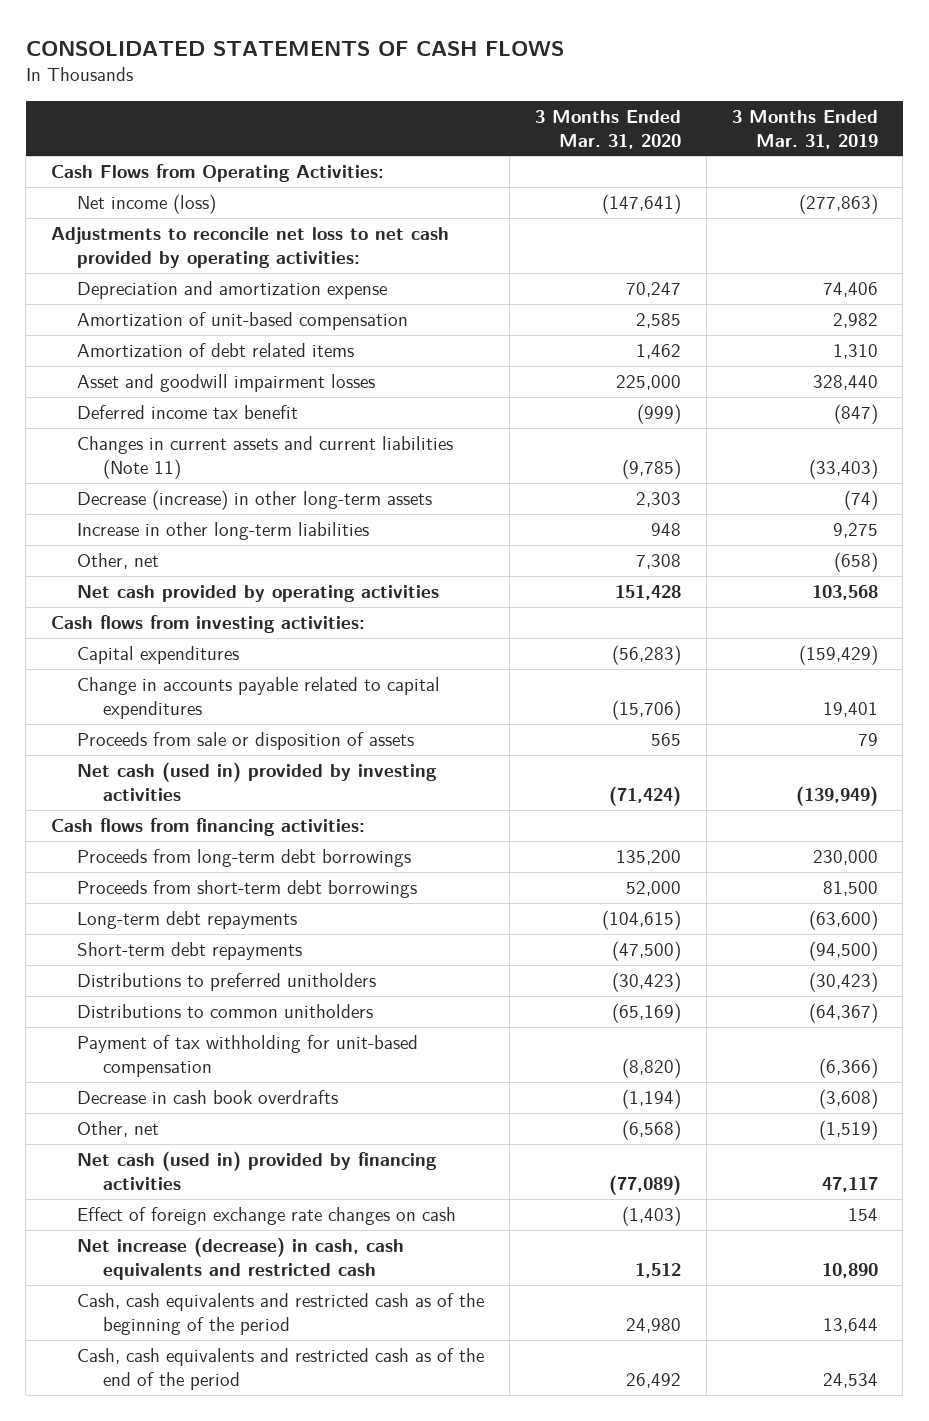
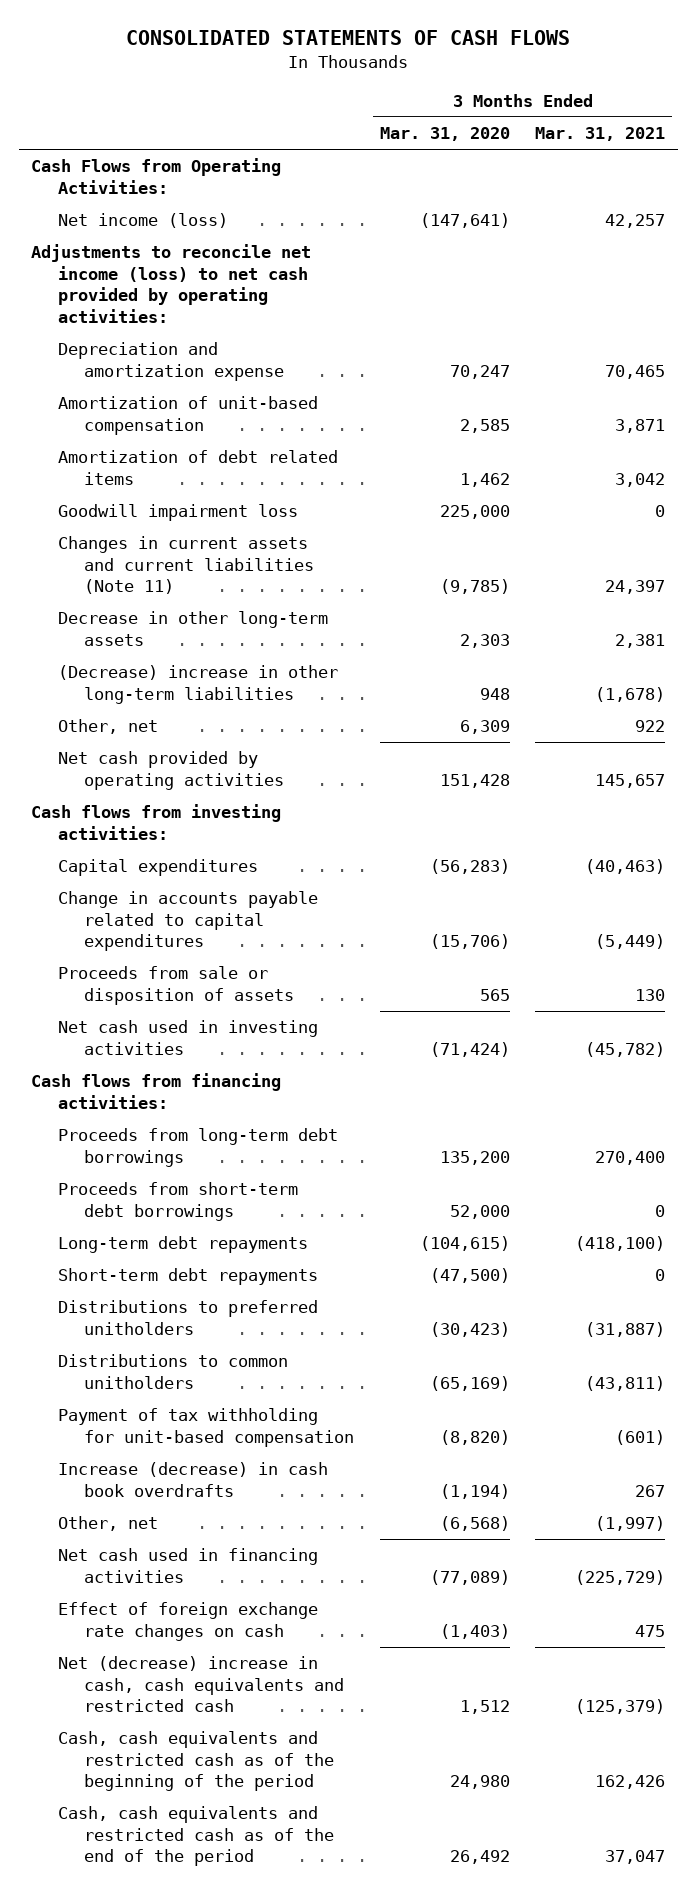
[731,109,878,149] 3 Months Ended Mar. 31, 2019 -> none
none -> [535,127,666,142] Mar. 31, 2021
[51,227,450,268] Adjustments to reconcile net loss to net cash provided by operating activities: -> [31,244,312,324] Adjustments to reconcile net income (loss) to net cash provided by operating activities:
[77,405,299,420] Deferred income tax benefit -> none
[77,374,376,393] Asset and goodwill impairment losses -> [57,504,298,522] Goodwill impairment loss
[77,490,433,511] Decrease (increase) in other long-term assets -> [57,611,328,646] Decrease in other long-term assets
[77,522,370,541] Increase in other long-term liabilities -> [57,665,338,704] (Decrease) increase in other long-term liabilities
[635,554,681,570] 7,308 -> [459,720,510,735] 6,309
[77,762,438,801] Net cash (used in) provided by investing activities -> [57,1020,318,1055] Net cash used in investing activities
[77,1090,339,1105] Decrease in cash book overdrafts -> [57,1462,328,1497] Increase (decrease) in cash book overdrafts
[77,1151,438,1190] Net cash (used in) provided by financing activities -> [57,1548,318,1583] Net cash used in financing activities
[77,1237,405,1280] Net increase (decrease) in cash, cash equivalents and restricted cash -> [57,1656,345,1713] Net (decrease) increase in cash, cash equivalents and restricted cash

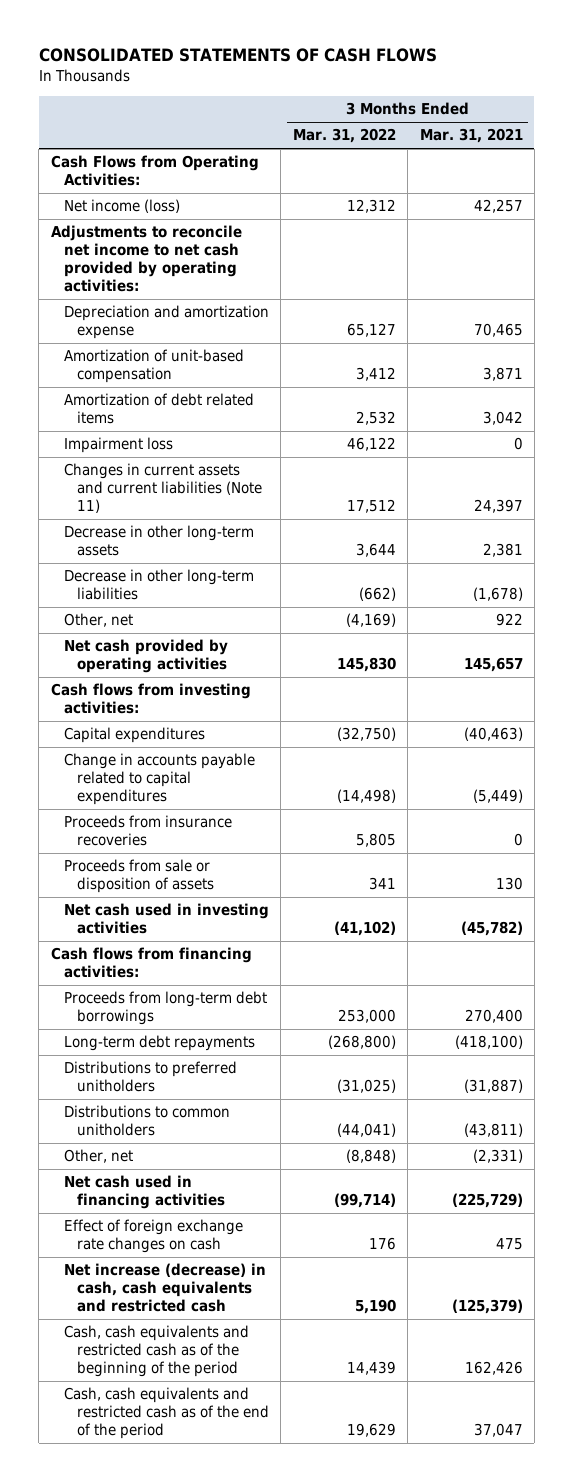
[379,127,510,142] Mar. 31, 2020 -> none
none -> [292,128,396,144] Mar. 31, 2022
[31,244,312,324] Adjustments to reconcile net income (loss) to net cash provided by operating activities: -> [50,225,242,292] Adjustments to reconcile net income to net cash provided by operating activities:
[57,504,298,522] Goodwill impairment loss -> [63,437,173,454] Impairment loss
[57,665,338,704] (Decrease) increase in other long-term liabilities -> [63,569,254,601] Decrease in other long-term liabilities
none -> [63,815,232,847] Proceeds from insurance recoveries
[57,1182,298,1221] Proceeds from short-term debt borrowings -> none
[57,1268,318,1286] Short-term debt repayments -> none
[57,1408,355,1447] Payment of tax withholding for unit-based compensation -> none
[57,1462,328,1497] Increase (decrease) in cash book overdrafts -> none
[595,1516,666,1532] (1,997) -> [472,1149,523,1164] (2,331)
[57,1656,345,1713] Net (decrease) increase in cash, cash equivalents and restricted cash -> [63,1263,266,1313] Net increase (decrease) in cash, cash equivalents and restricted cash

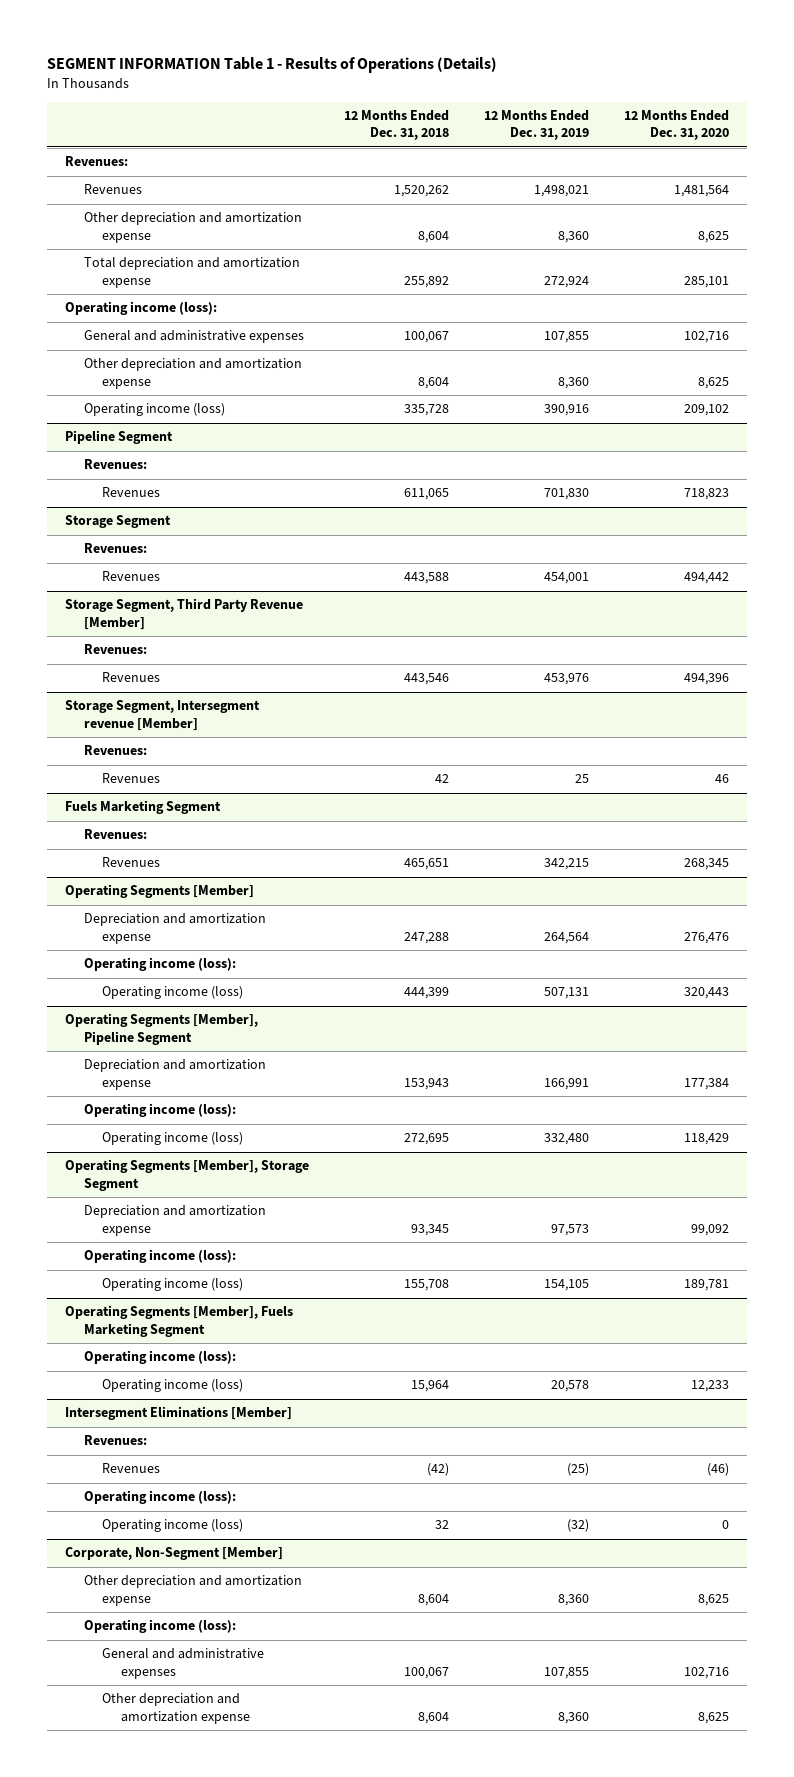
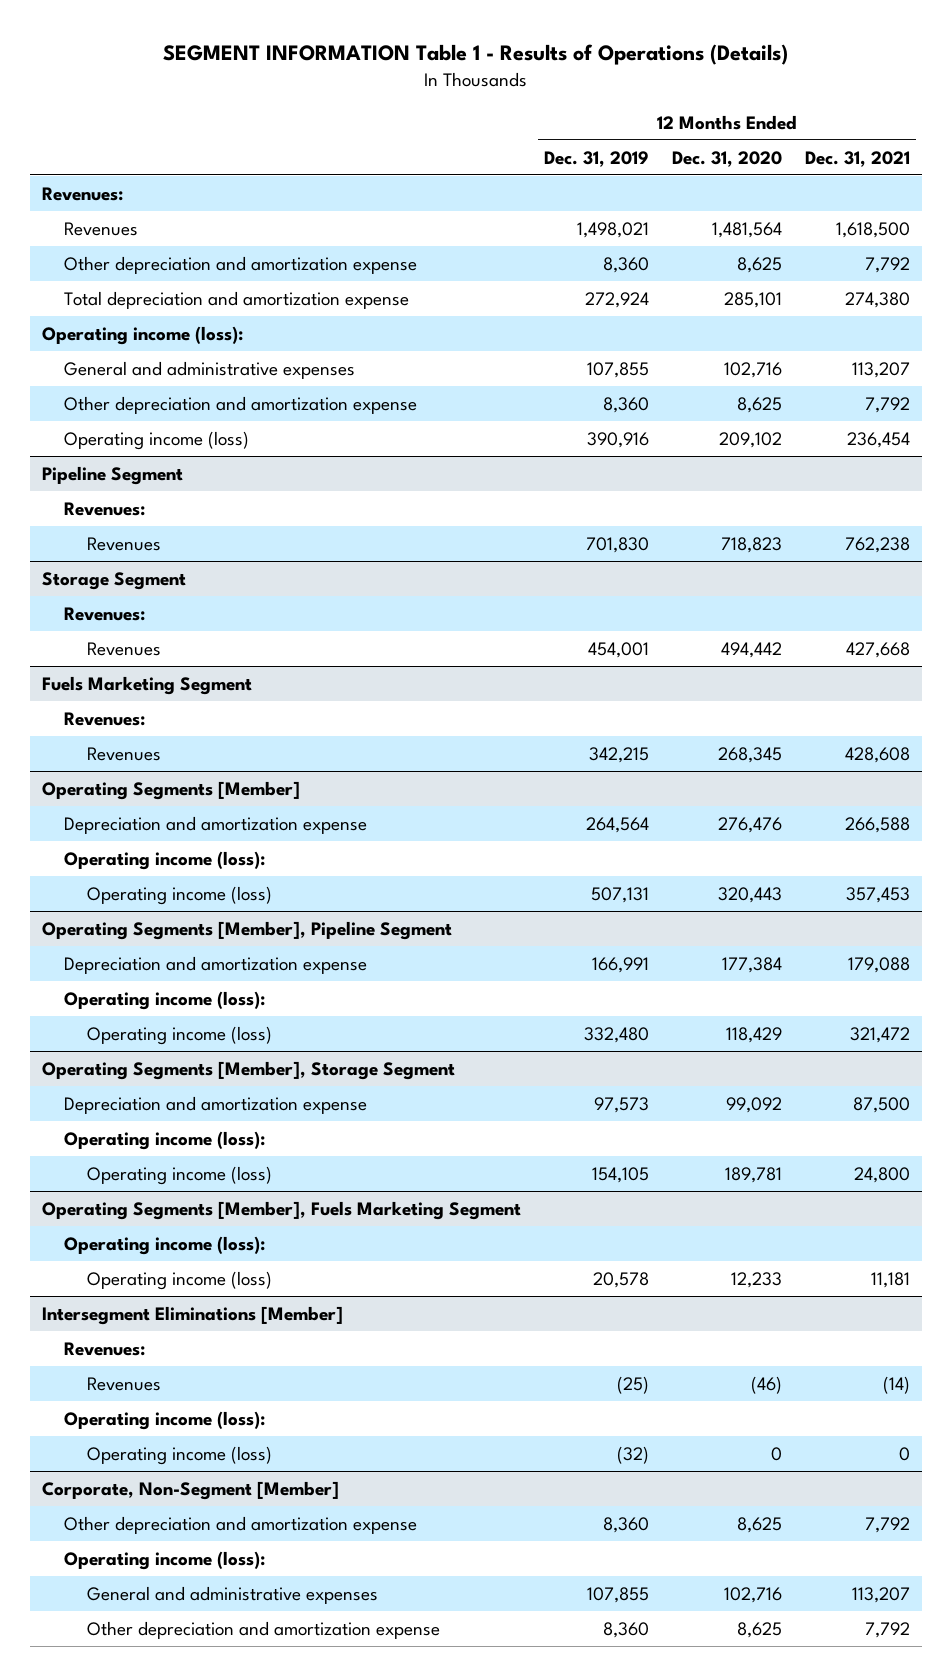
[343,110,449,141] 12 Months Ended Dec. 31, 2018 -> none
none -> [805,150,911,167] Dec. 31, 2021
[64,598,303,630] Storage Segment, Third Party Revenue [Member] -> none
[83,644,147,655] Revenues: -> none
[102,672,161,683] Revenues -> none
[64,700,260,731] Storage Segment, Intersegment revenue [Member] -> none
[83,745,147,756] Revenues: -> none
[102,773,161,784] Revenues -> none

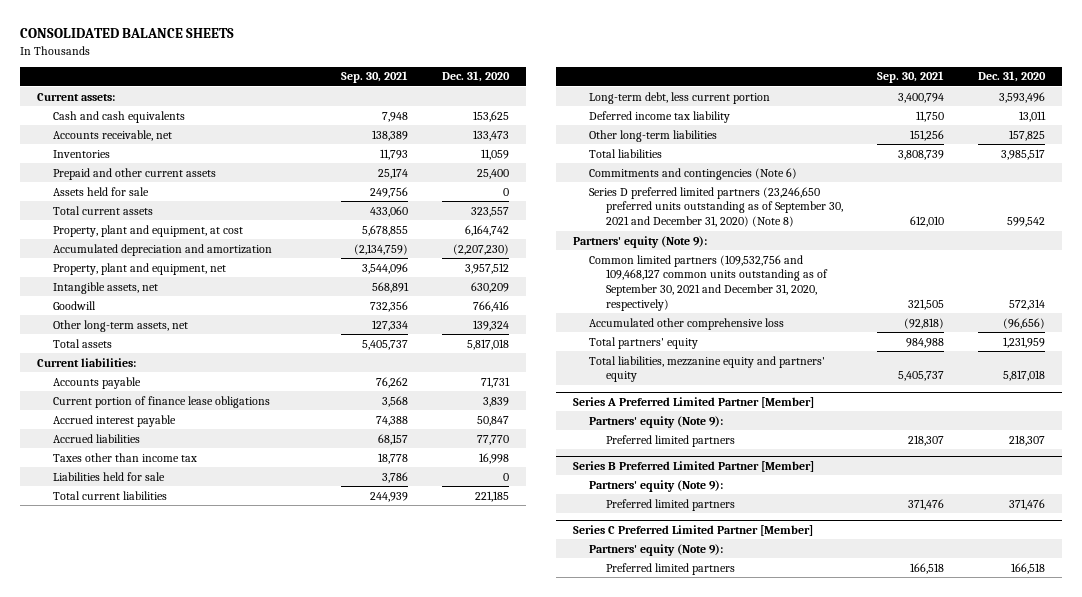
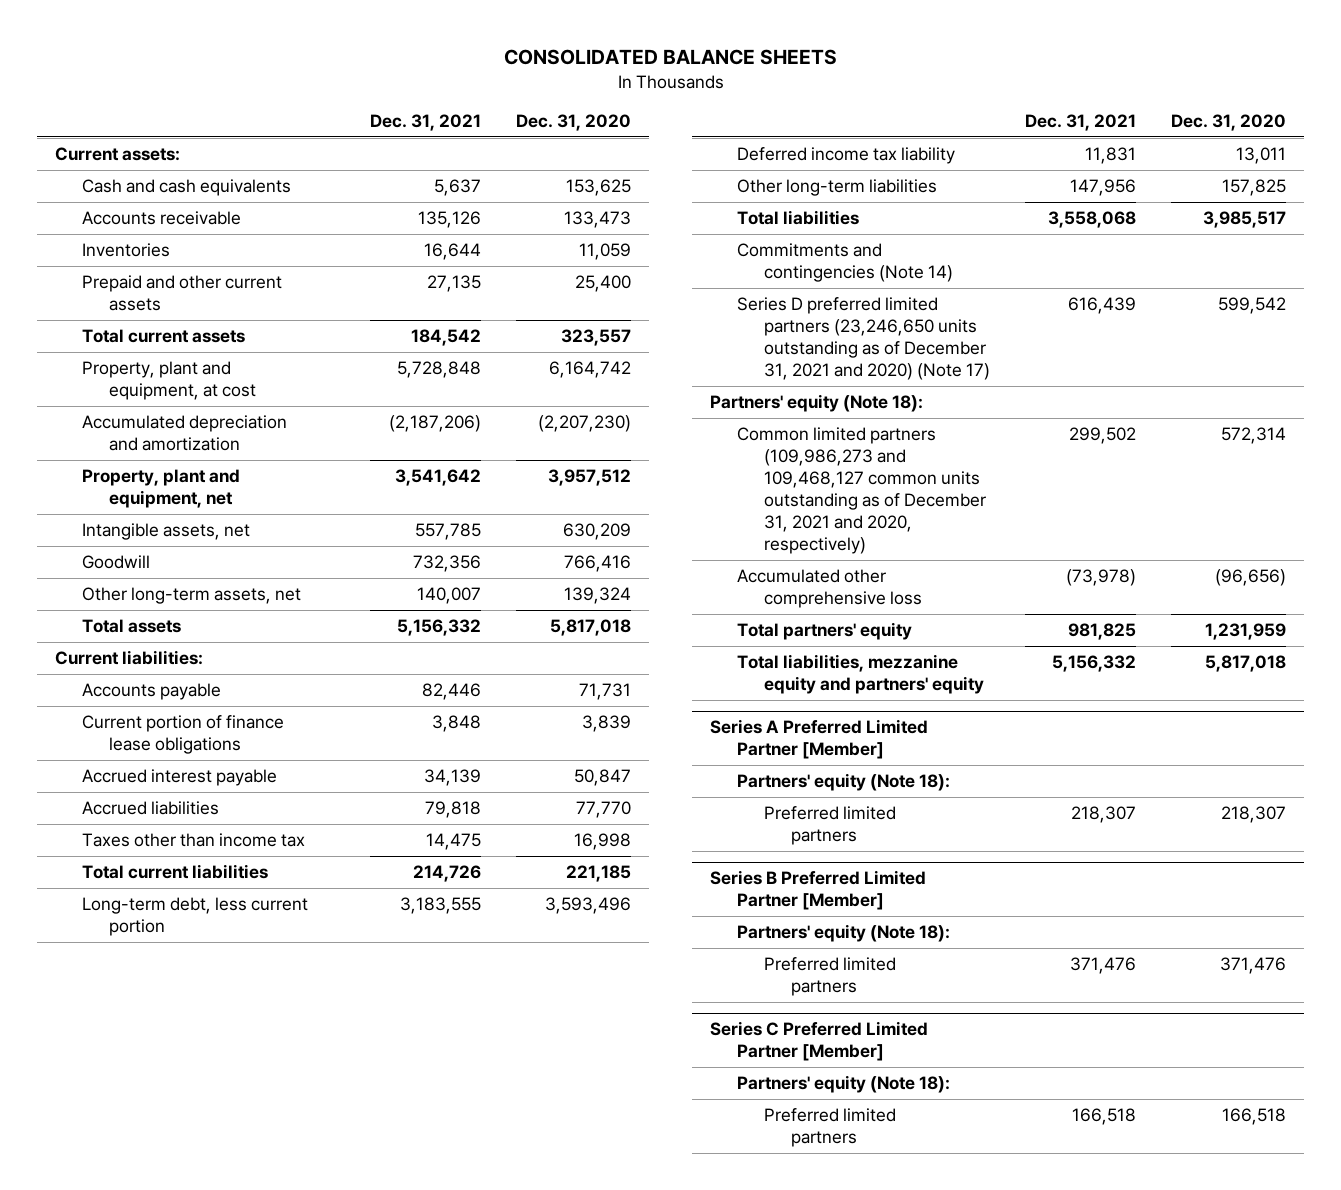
[340,71,408,84] Sep. 30, 2021 -> none
none -> [370,113,482,131] Dec. 31, 2021
[53,129,173,141] Accounts receivable, net -> [81,211,241,226] Accounts receivable
[53,186,150,196] Assets held for sale -> none
[53,471,166,481] Liabilities held for sale -> none
[589,167,798,180] Commitments and contingencies (Note 6) -> [736,243,953,283] Commitments and contingencies (Note 14)
[589,186,844,228] Series D preferred limited partners (23,246,650 preferred units outstanding as of September 30, 2021 and December 31, 2020) (Note 8) -> [736,297,990,381] Series D preferred limited partners (23,246,650 units outstanding as of December 31, 2021 and 2020) (Note 17)
[572,235,707,248] Partners' equity (Note 9): -> [709,394,923,413] Partners' equity (Note 18):
[589,254,829,311] Common limited partners (109,532,756 and 109,468,127 common units outstanding as of September 30, 2021 and December 31, 2020, respectively) -> [736,427,986,555] Common limited partners (109,986,273 and 109,468,127 common units outstanding as of December 31, 2021 and 2020, respectively)
[589,415,724,428] Partners' equity (Note 9): -> [736,773,950,792] Partners' equity (Note 18):
[589,479,724,492] Partners' equity (Note 9): -> [736,924,950,943] Partners' equity (Note 18):
[589,543,724,556] Partners' equity (Note 9): -> [736,1075,950,1094] Partners' equity (Note 18):

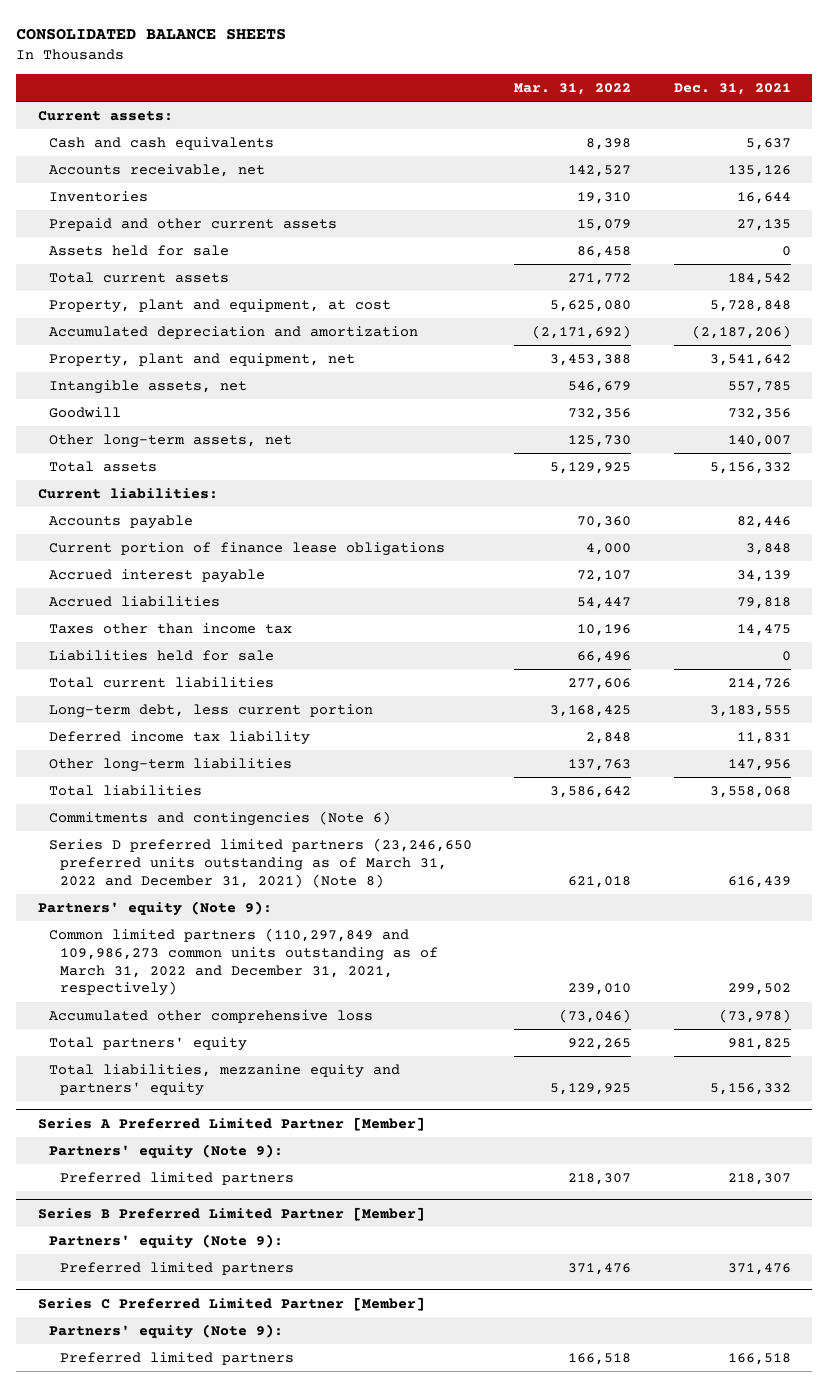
[516,113,632,131] Dec. 31, 2020 -> none
none -> [514,82,632,95] Mar. 31, 2022
[81,211,241,226] Accounts receivable -> [48,163,265,177] Accounts receivable, net
none -> [48,244,229,256] Assets held for sale
none -> [48,649,274,661] Liabilities held for sale
[736,243,953,283] Commitments and contingencies (Note 14) -> [48,810,391,826] Commitments and contingencies (Note 6)
[736,297,990,381] Series D preferred limited partners (23,246,650 units outstanding as of December 31, 2021 and 2020) (Note 17) -> [48,837,472,888] Series D preferred limited partners (23,246,650 preferred units outstanding as of March 31, 2022 and December 31, 2021) (Note 8)
[709,394,923,413] Partners' equity (Note 18): -> [37,900,272,916] Partners' equity (Note 9):
[736,427,986,555] Common limited partners (109,986,273 and 109,468,127 common units outstanding as of December 31, 2021 and 2020, respectively) -> [48,927,438,997] Common limited partners (110,297,849 and 109,986,273 common units outstanding as of March 31, 2022 and December 31, 2021, respectively)
[736,773,950,792] Partners' equity (Note 18): -> [48,1143,283,1159] Partners' equity (Note 9):
[736,924,950,943] Partners' equity (Note 18): -> [48,1233,283,1249] Partners' equity (Note 9):
[736,1075,950,1094] Partners' equity (Note 18): -> [48,1323,283,1339] Partners' equity (Note 9):

